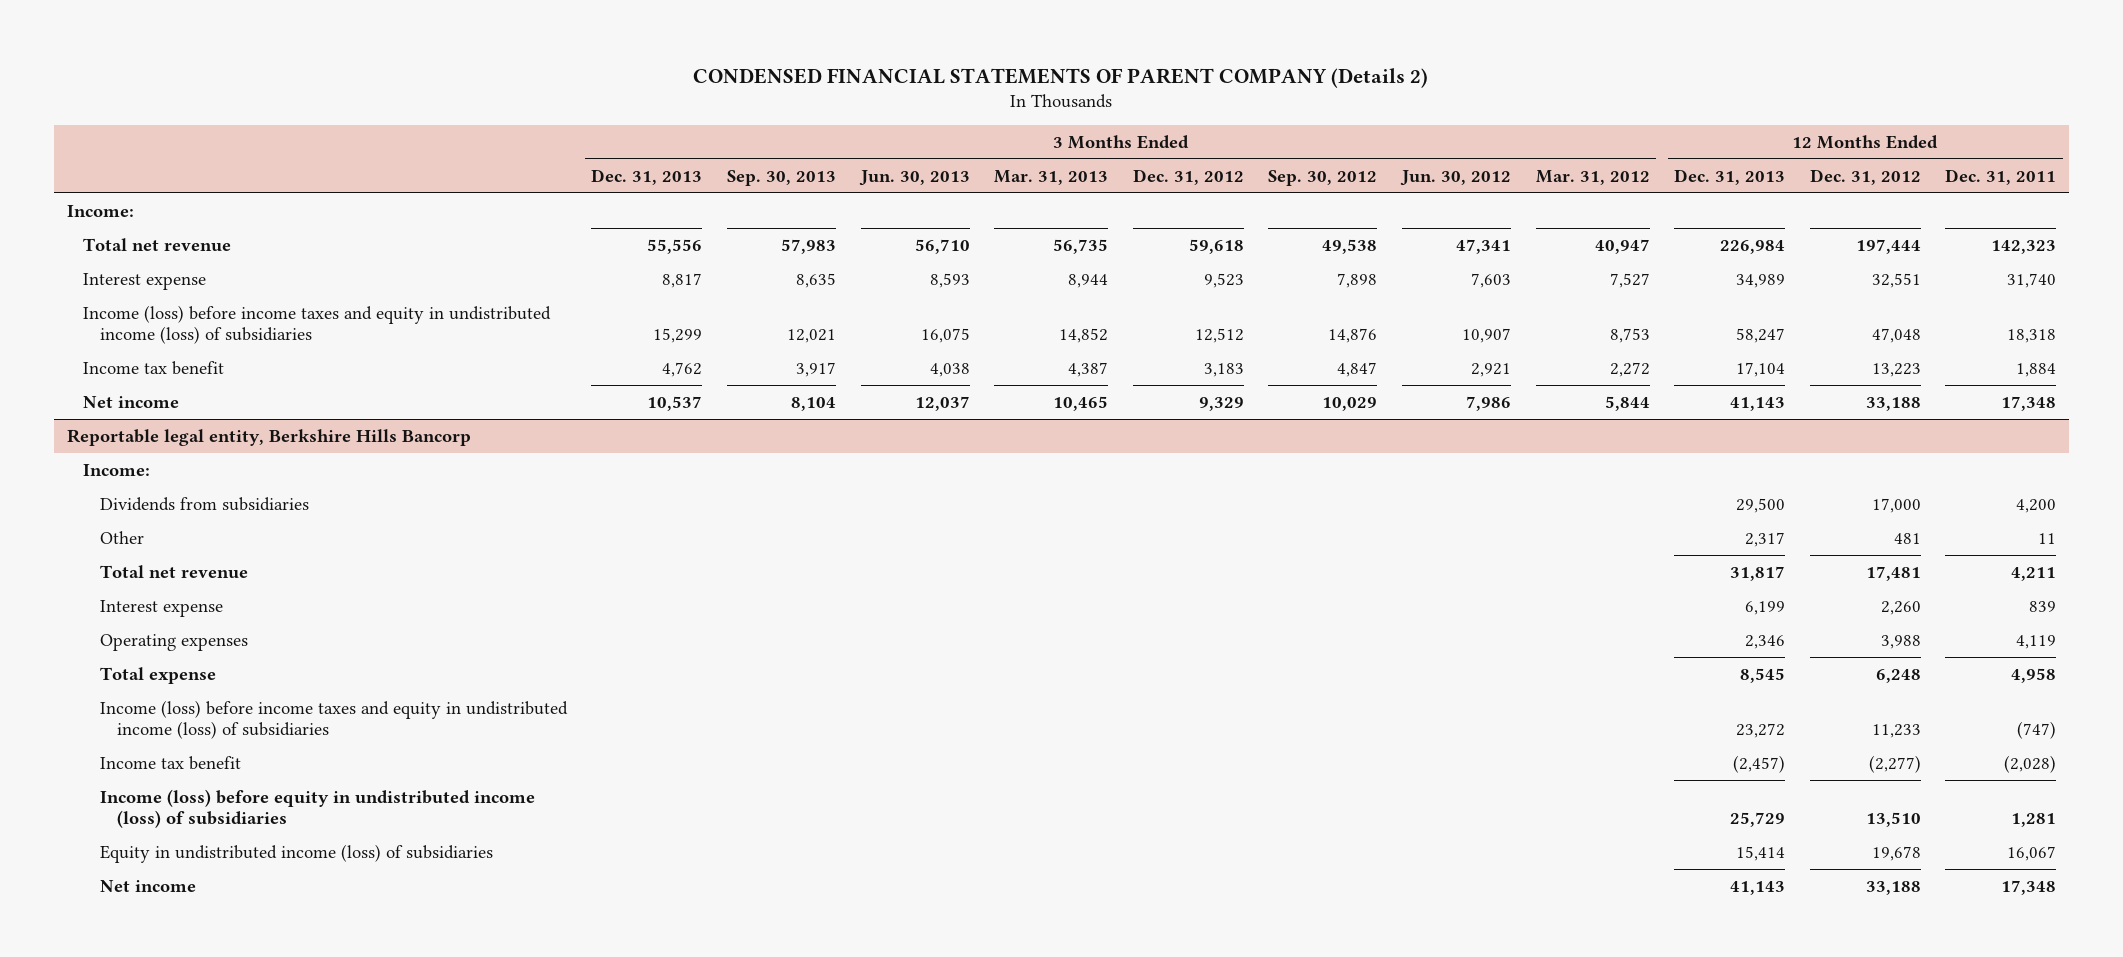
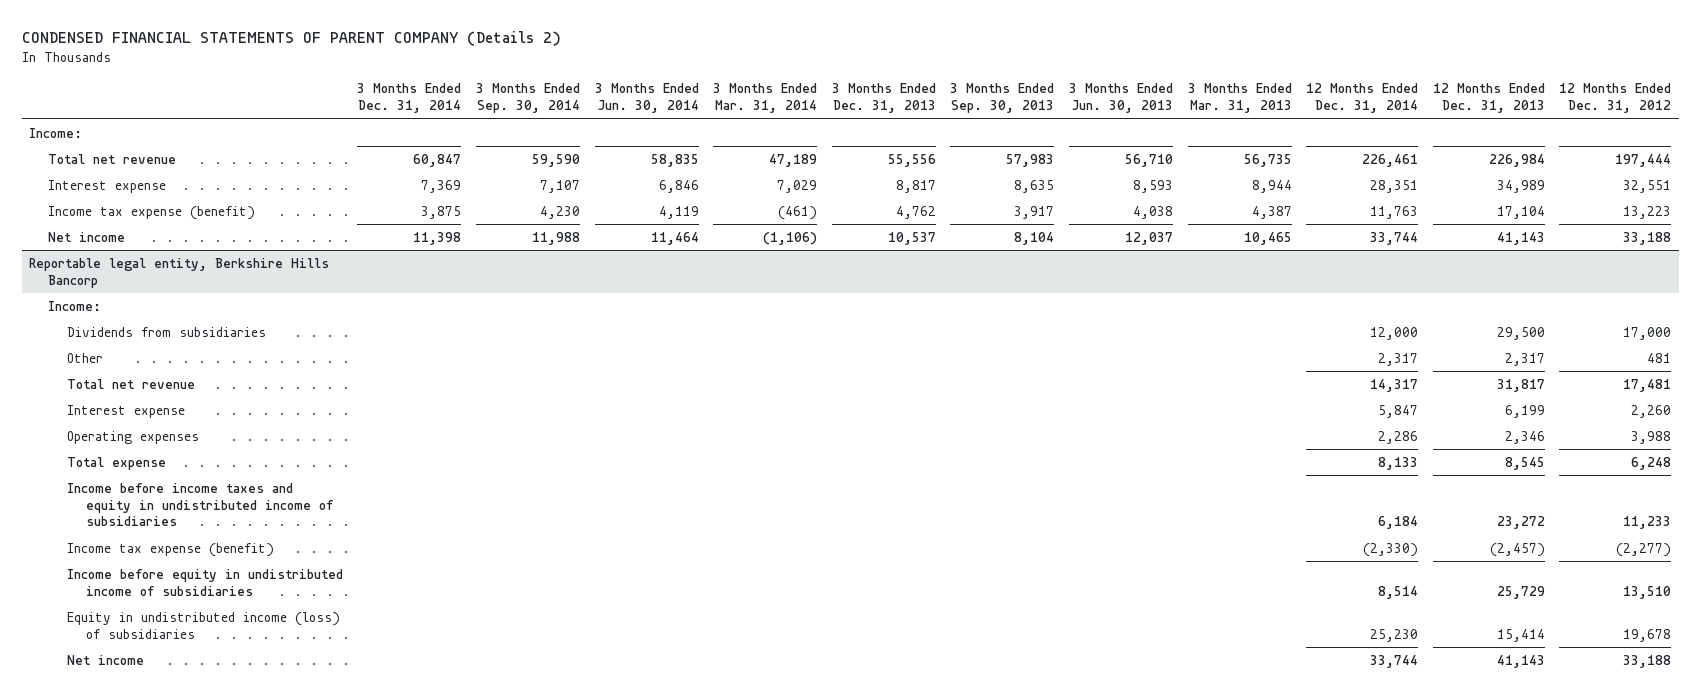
[1132,168,1244,185] Dec. 31, 2012 -> none
[1268,169,1378,186] Sep. 30, 2012 -> none
[1400,169,1512,186] Jun. 30, 2012 -> none
[1535,169,1650,185] Mar. 31, 2012 -> none
[1945,168,2057,185] Dec. 31, 2011 -> none
none -> [357,83,462,114] 3 Months Ended Dec. 31, 2014
none -> [476,83,581,114] 3 Months Ended Sep. 30, 2014
none -> [594,83,699,114] 3 Months Ended Jun. 30, 2014
none -> [713,83,818,114] 3 Months Ended Mar. 31, 2014
none -> [1306,83,1419,114] 12 Months Ended Dec. 31, 2014
[83,304,552,344] Income (loss) before income taxes and equity in undistributed income (loss) of subsidiaries -> none
[83,360,225,375] Income tax benefit -> [48,205,256,220] Income tax expense (benefit)
[99,699,568,739] Income (loss) before income taxes and equity in undistributed income (loss) of subsidiaries -> [66,482,333,527] Income before income taxes and equity in undistributed income of subsidiaries
[99,755,241,770] Income tax benefit -> [66,542,274,557] Income tax expense (benefit)
[99,788,535,828] Income (loss) before equity in undistributed income (loss) of subsidiaries -> [66,568,343,596] Income before equity in undistributed income of subsidiaries

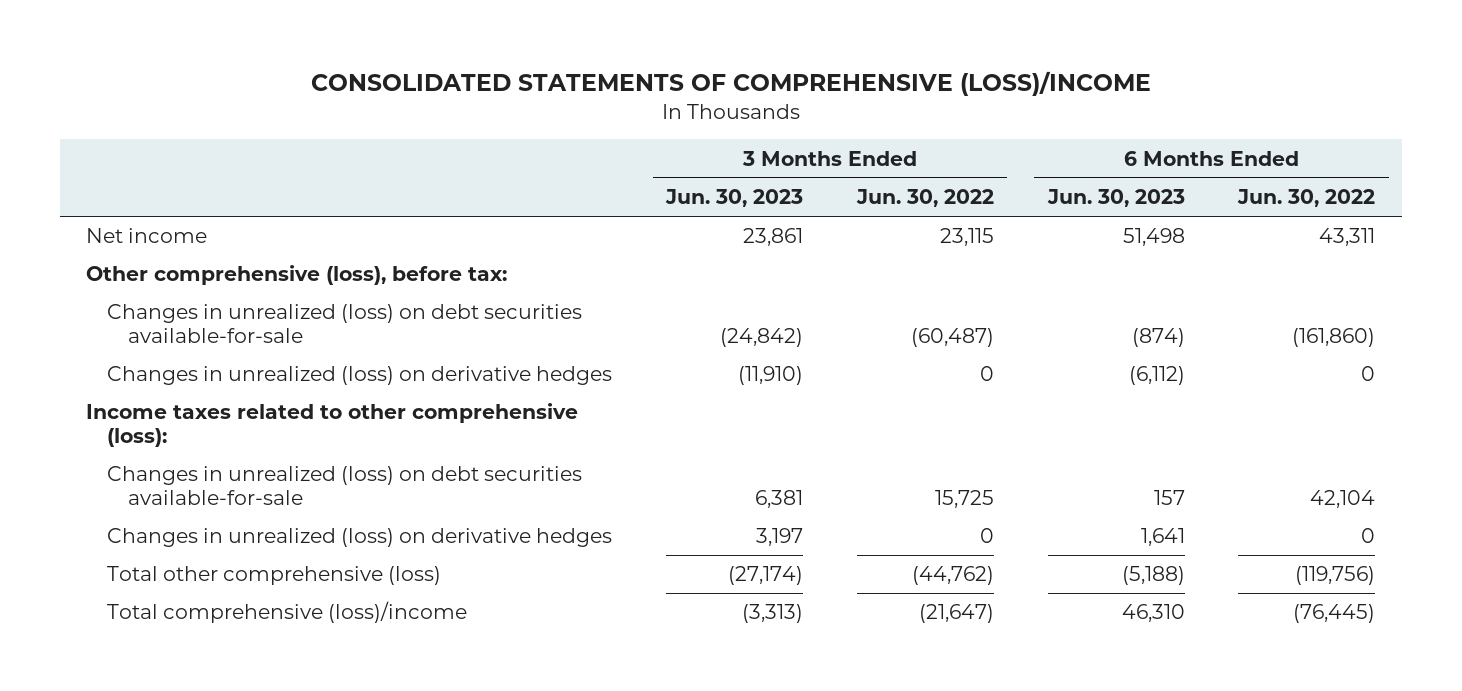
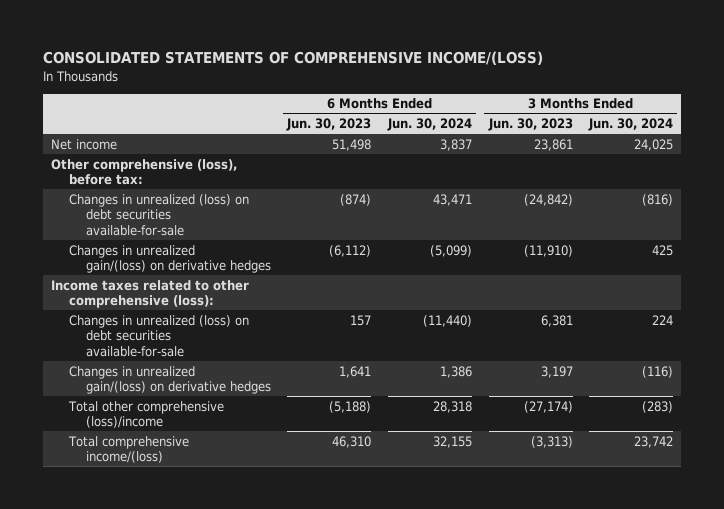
[310,71,1151,97] CONSOLIDATED STATEMENTS OF COMPREHENSIVE (LOSS)/INCOME -> [42,51,543,66] CONSOLIDATED STATEMENTS OF COMPREHENSIVE INCOME/(LOSS)
[855,188,994,207] Jun. 30, 2022 -> none
[1237,188,1376,207] Jun. 30, 2022 -> none
none -> [386,118,472,132] Jun. 30, 2024
none -> [588,118,674,132] Jun. 30, 2024
[107,366,613,386] Changes in unrealized (loss) on derivative hedges -> [68,244,271,274] Changes in unrealized gain/(loss) on derivative hedges
[107,528,613,548] Changes in unrealized (loss) on derivative hedges -> [68,365,271,395] Changes in unrealized gain/(loss) on derivative hedges
[107,566,442,586] Total other comprehensive (loss) -> [67,400,224,429] Total other comprehensive (loss)/income
[107,601,468,624] Total comprehensive (loss)/income -> [67,435,189,464] Total comprehensive income/(loss)

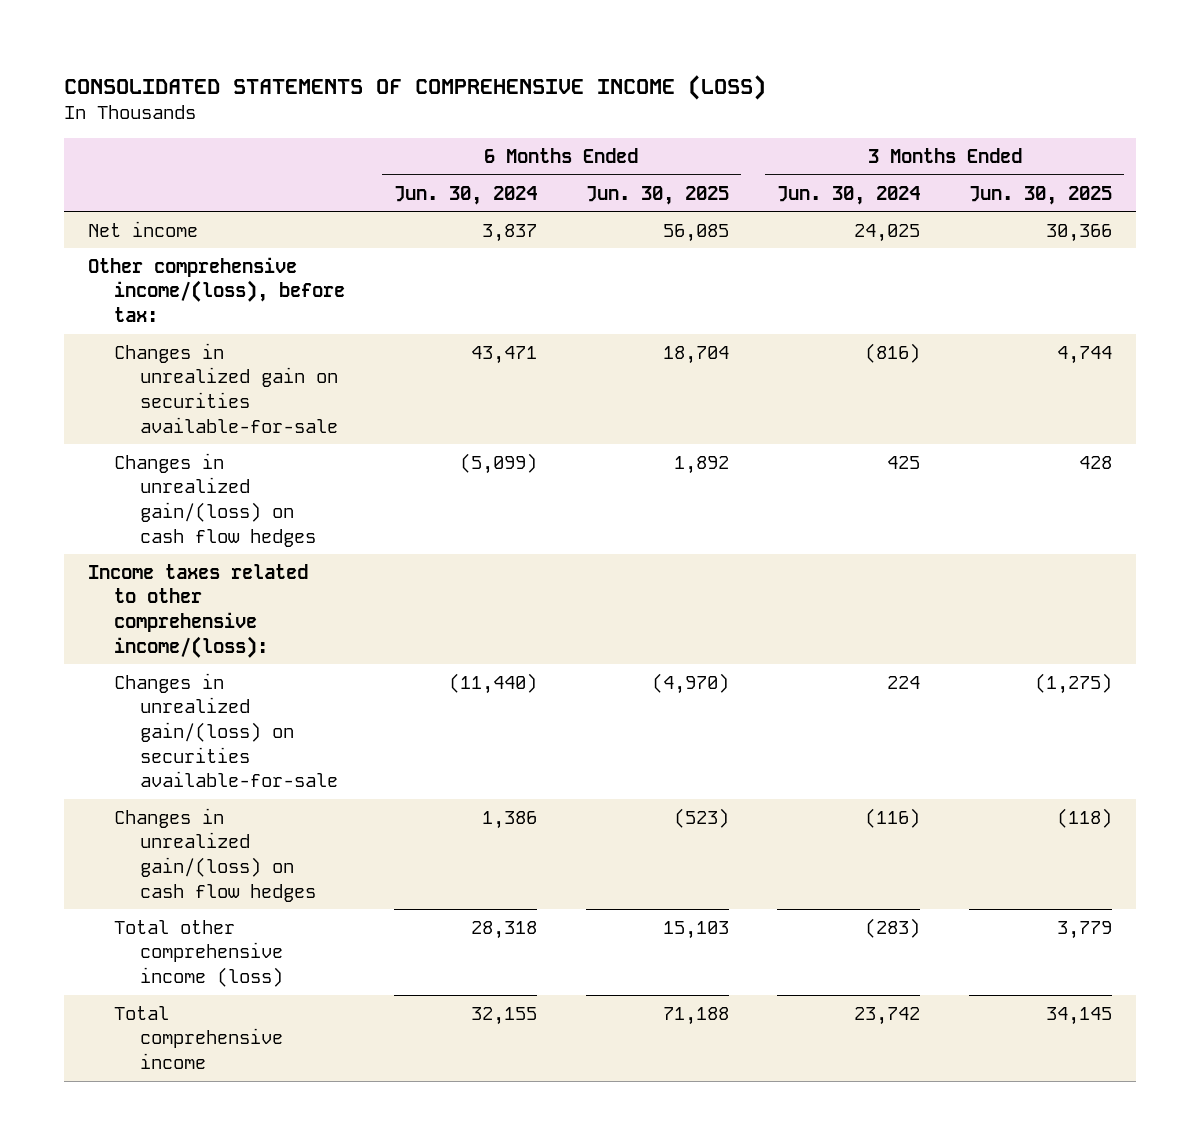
[42,51,543,66] CONSOLIDATED STATEMENTS OF COMPREHENSIVE INCOME/(LOSS) -> [63,74,766,100] CONSOLIDATED STATEMENTS OF COMPREHENSIVE INCOME (LOSS)
[286,118,372,132] Jun. 30, 2023 -> none
[487,118,573,132] Jun. 30, 2023 -> none
none -> [585,185,729,205] Jun. 30, 2025
none -> [969,185,1113,205] Jun. 30, 2025
[51,158,238,186] Other comprehensive (loss), before tax: -> [88,256,346,323] Other comprehensive income/(loss), before tax:
[68,193,249,236] Changes in unrealized (loss) on debt securities available-for-sale -> [114,342,338,433] Changes in unrealized gain on securities available-for-sale
[68,244,271,274] Changes in unrealized gain/(loss) on derivative hedges -> [114,452,316,547] Changes in unrealized gain/(loss) on cash flow hedges
[51,279,250,309] Income taxes related to other comprehensive (loss): -> [88,563,309,658] Income taxes related to other comprehensive income/(loss):
[68,314,249,357] Changes in unrealized (loss) on debt securities available-for-sale -> [114,672,338,788] Changes in unrealized gain/(loss) on securities available-for-sale
[68,365,271,395] Changes in unrealized gain/(loss) on derivative hedges -> [114,807,316,902] Changes in unrealized gain/(loss) on cash flow hedges
[67,400,224,429] Total other comprehensive (loss)/income -> [114,919,283,988] Total other comprehensive income (loss)
[67,435,189,464] Total comprehensive income/(loss) -> [114,1005,283,1070] Total comprehensive income

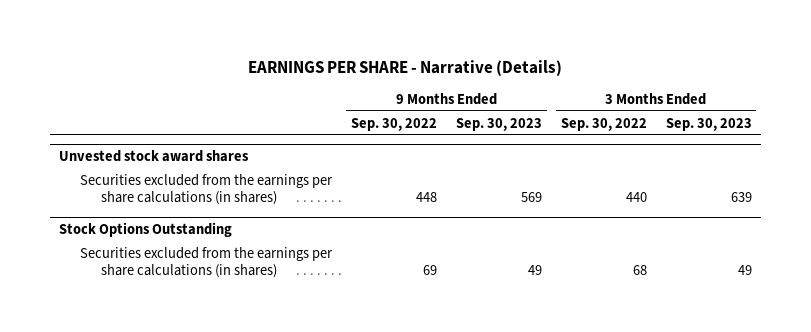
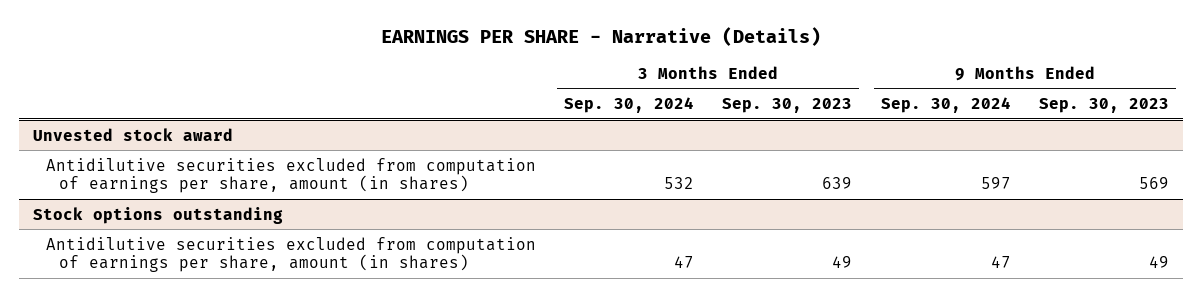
[351,117,438,131] Sep. 30, 2022 -> none
[560,117,647,131] Sep. 30, 2022 -> none
none -> [563,97,694,114] Sep. 30, 2024
none -> [880,97,1011,114] Sep. 30, 2024
[59,150,250,163] Unvested stock award shares -> [32,127,233,141] Unvested stock award
[80,173,334,206] Securities excluded from the earnings per share calculations (in shares) -> [45,157,536,193] Antidilutive securities excluded from computation of earnings per share, amount (in shares)
[59,222,233,238] Stock Options Outstanding -> [32,206,283,224] Stock options outstanding
[80,246,334,279] Securities excluded from the earnings per share calculations (in shares) -> [45,236,536,272] Antidilutive securities excluded from computation of earnings per share, amount (in shares)

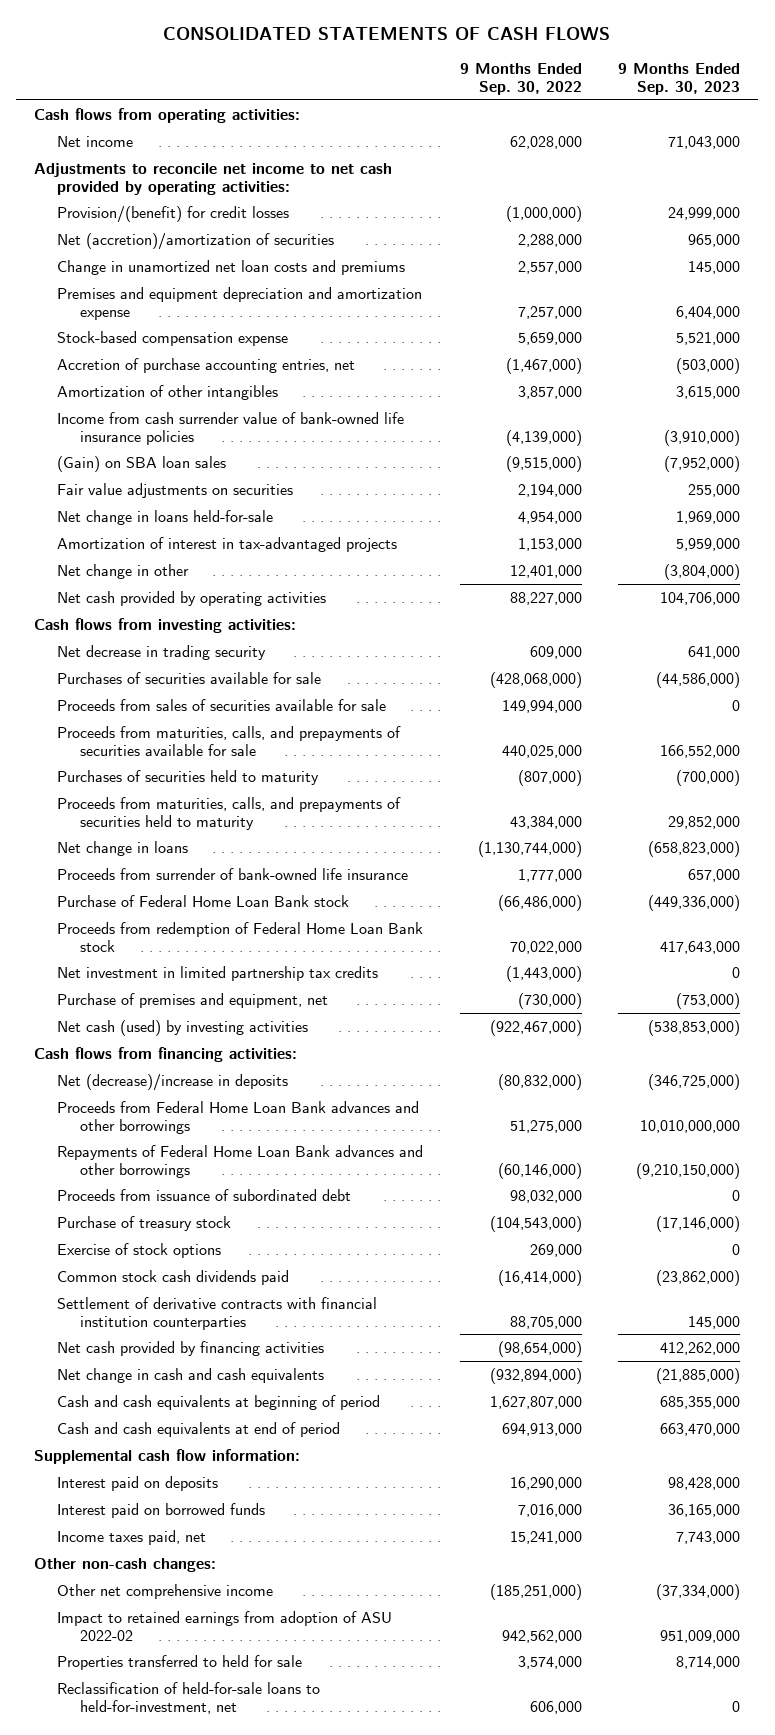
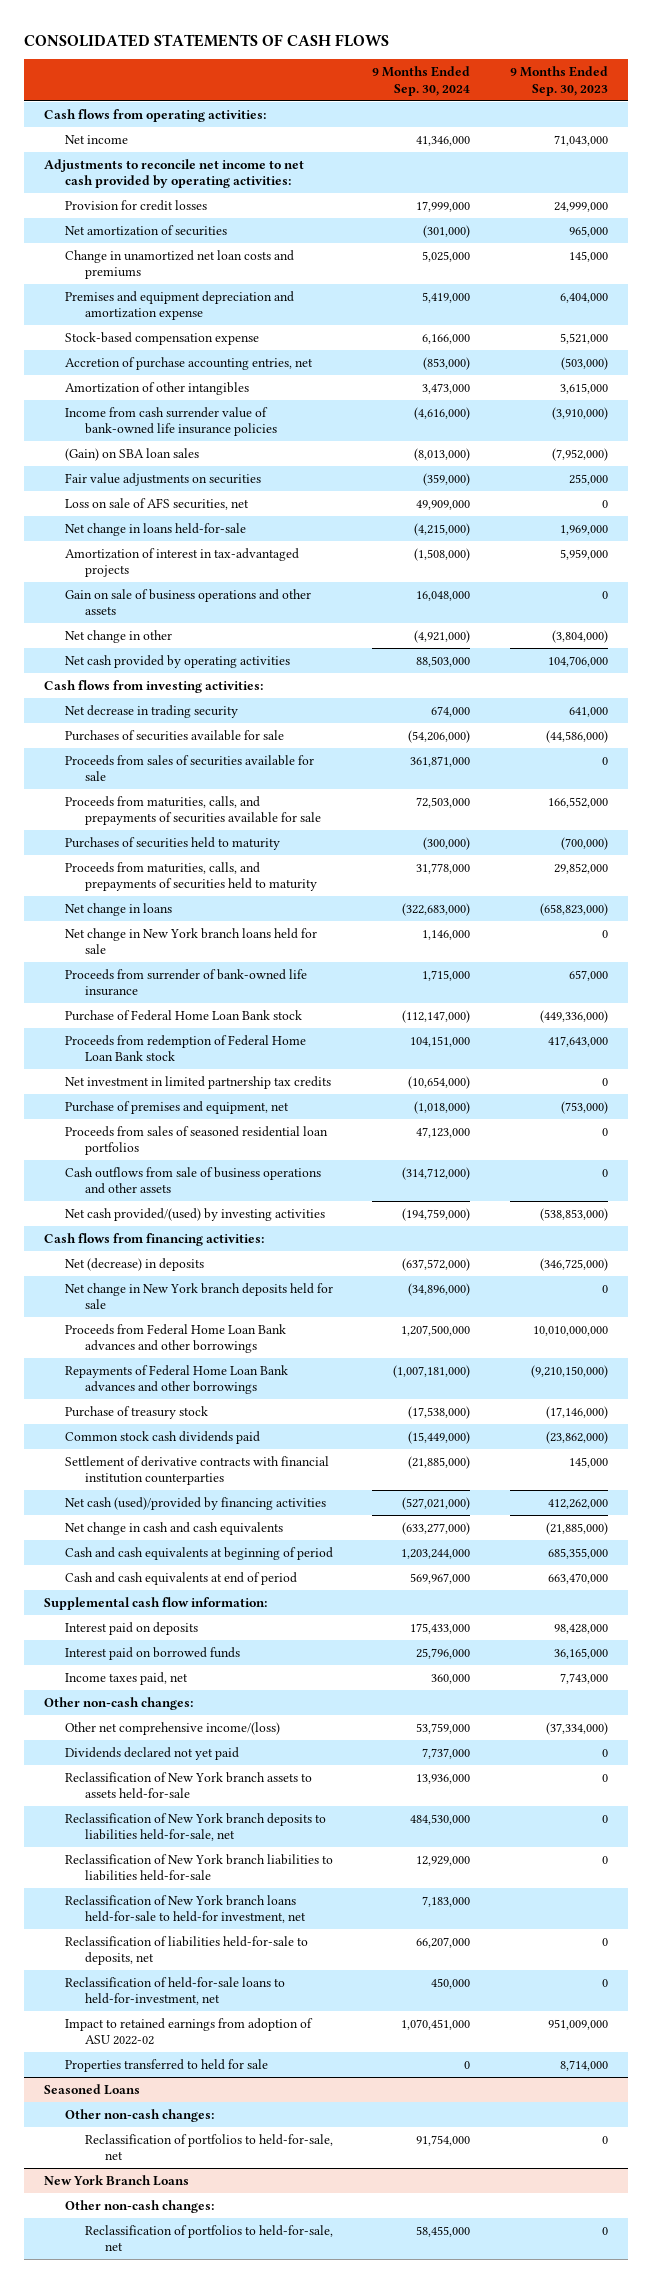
[459,63,582,95] 9 Months Ended Sep. 30, 2022 -> none
none -> [372,66,471,96] 9 Months Ended Sep. 30, 2024
[57,205,290,223] Provision/(benefit) for credit losses -> [64,199,207,211] Provision for credit losses
[57,232,335,250] Net (accretion)/amortization of securities -> [64,224,227,236] Net amortization of securities
none -> [64,497,249,510] Loss on sale of AFS securities, net
none -> [64,588,311,616] Gain on sale of business operations and other assets
none -> [64,927,317,955] Net change in New York branch loans held for sale
none -> [64,1125,328,1156] Proceeds from sales of seasoned residential loan portfolios
none -> [64,1166,321,1195] Cash outflows from sale of business operations and other assets
[57,1019,309,1036] Net cash (used) by investing activities -> [64,1207,325,1221] Net cash provided/(used) by investing activities
[57,1073,289,1091] Net (decrease)/increase in deposits -> [64,1257,204,1271] Net (decrease) in deposits
none -> [64,1282,333,1310] Net change in New York branch deposits held for sale
[57,1188,352,1201] Proceeds from issuance of subordinated debt -> none
[57,1242,222,1258] Exercise of stock options -> none
[57,1340,325,1356] Net cash provided by financing activities -> [64,1496,326,1510] Net cash (used)/provided by financing activities
[57,1583,274,1599] Other net comprehensive income -> [64,1721,280,1735] Other net comprehensive income/(loss)
none -> [64,1746,239,1760] Dividends declared not yet paid
none -> [64,1771,312,1800] Reclassification of New York branch assets to assets held-for-sale
none -> [64,1812,326,1842] Reclassification of New York branch deposits to liabilities held-for-sale, net
none -> [64,1853,333,1882] Reclassification of New York branch liabilities to liabilities held-for-sale
none -> [64,1894,306,1924] Reclassification of New York branch loans held-for-sale to held-for investment, net
none -> [64,1935,308,1966] Reclassification of liabilities held-for-sale to deposits, net
[57,1681,321,1714] Reclassification of held-for-sale loans to held-for-investment, net -> [64,1976,285,2006] Reclassification of held-for-sale loans to held-for-investment, net
none -> [44,2083,141,2095] Seasoned Loans
none -> [64,2108,214,2122] Other non-cash changes:
none -> [84,2133,333,2161] Reclassification of portfolios to held-for-sale, net
none -> [44,2174,190,2186] New York Branch Loans
none -> [64,2199,214,2213] Other non-cash changes:
none -> [84,2224,333,2252] Reclassification of portfolios to held-for-sale, net

